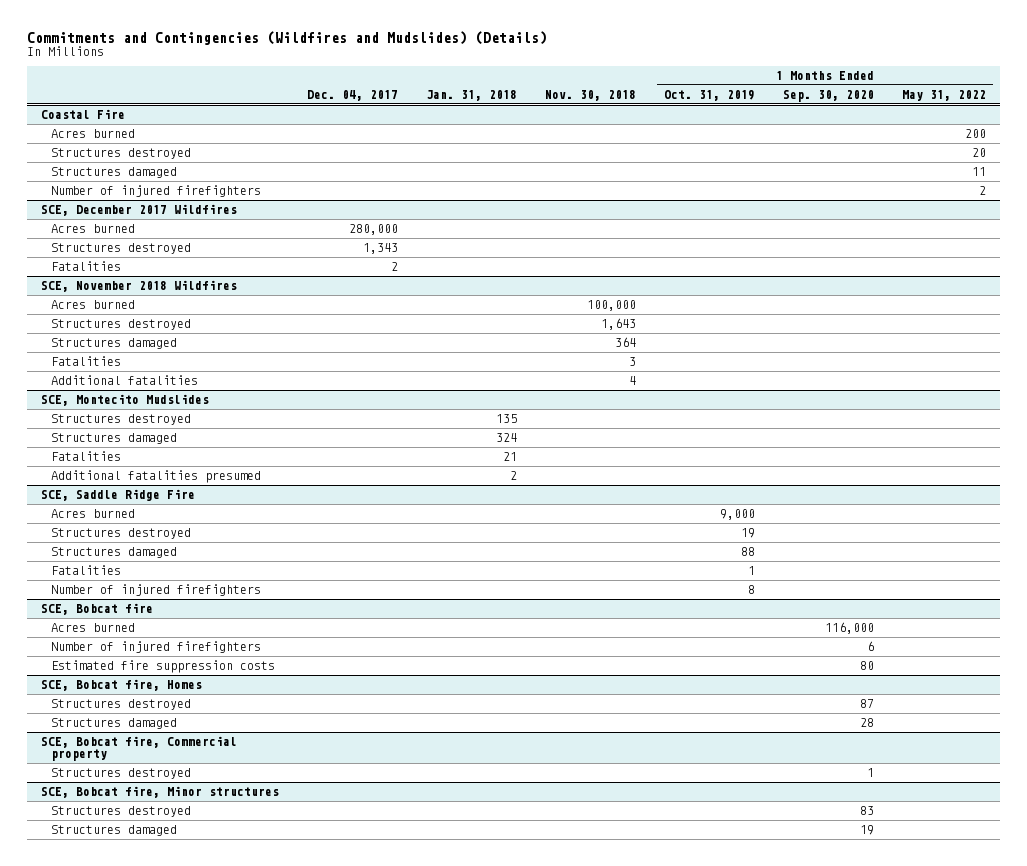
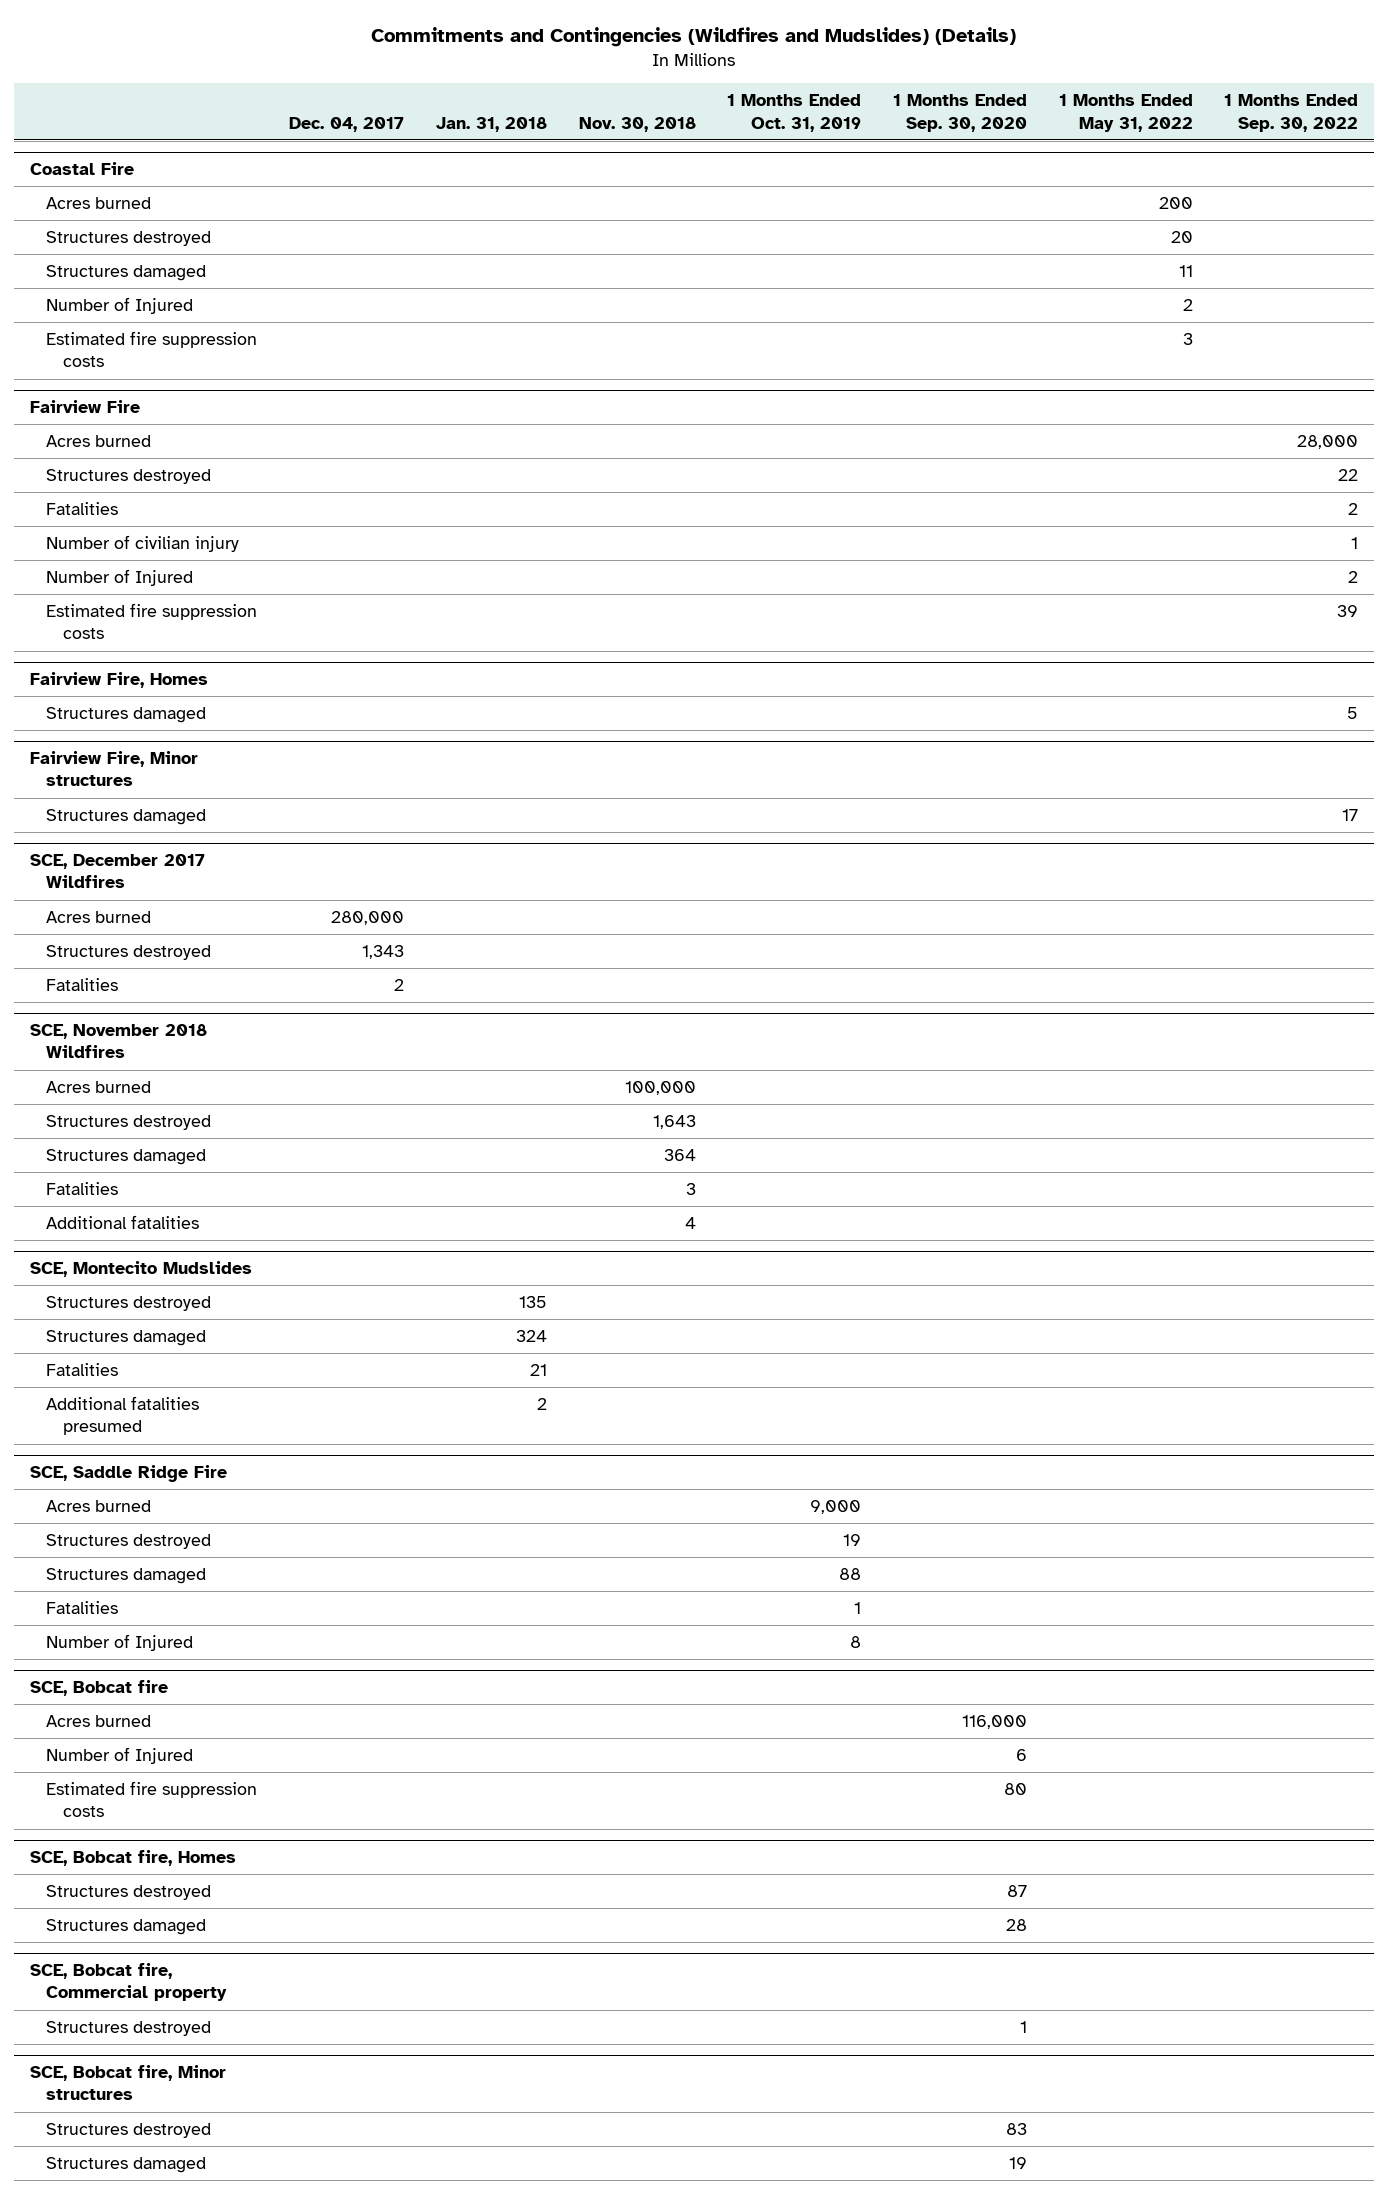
none -> [1224,94,1359,132] 1 Months Ended Sep. 30, 2022
[50,185,261,198] Number of injured firefighters -> [46,297,194,315] Number of Injured
none -> [46,331,258,368] Estimated fire suppression costs
none -> [30,400,141,414] Fairview Fire
none -> [46,435,152,448] Acres burned
none -> [46,469,212,485] Structures destroyed
none -> [46,502,119,516] Fatalities
none -> [46,535,240,553] Number of civilian injury
none -> [46,569,194,587] Number of Injured
none -> [46,603,258,640] Estimated fire suppression costs
none -> [30,672,209,689] Fairview Fire, Homes
none -> [46,707,207,724] Structures damaged
none -> [30,751,199,787] Fairview Fire, Minor structures
none -> [46,809,207,826] Structures damaged
[50,584,261,597] Number of injured firefighters -> [46,1634,194,1652] Number of Injured
[50,641,261,654] Number of injured firefighters -> [46,1747,194,1765] Number of Injured

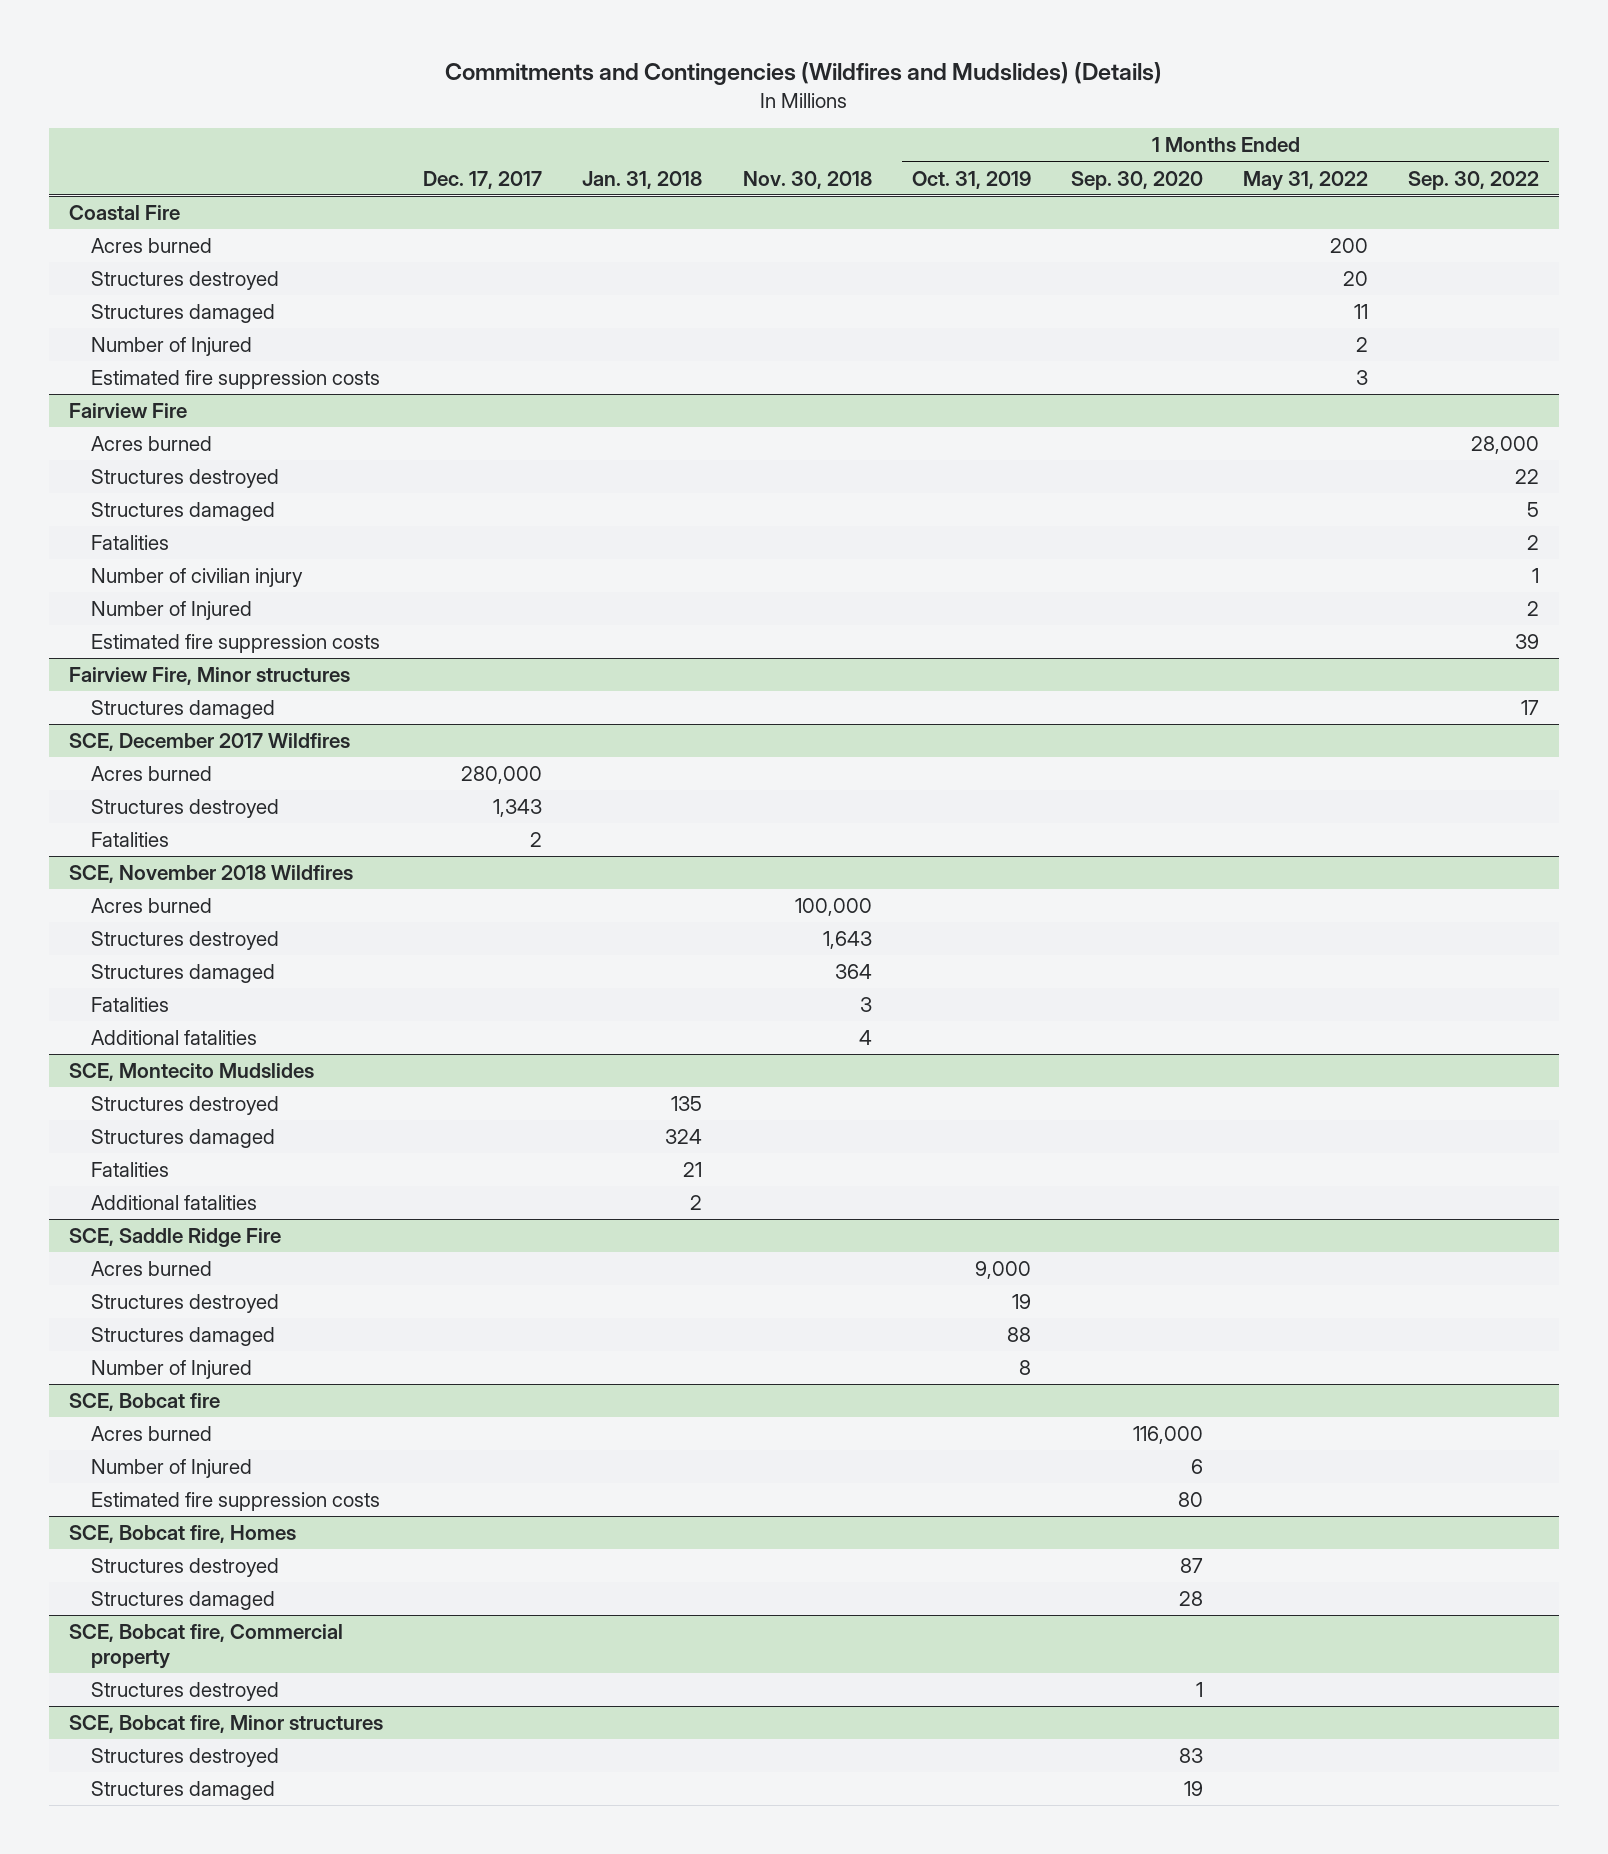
[289,116,405,132] Dec. 04, 2017 -> none
none -> [423,170,543,189] Dec. 17, 2017
none -> [91,502,276,522] Structures damaged
[30,672,209,689] Fairview Fire, Homes -> none
[46,707,207,724] Structures damaged -> none
[46,1396,200,1436] Additional fatalities presumed -> [91,1195,258,1211] Additional fatalities
[46,1601,119,1615] Fatalities -> none

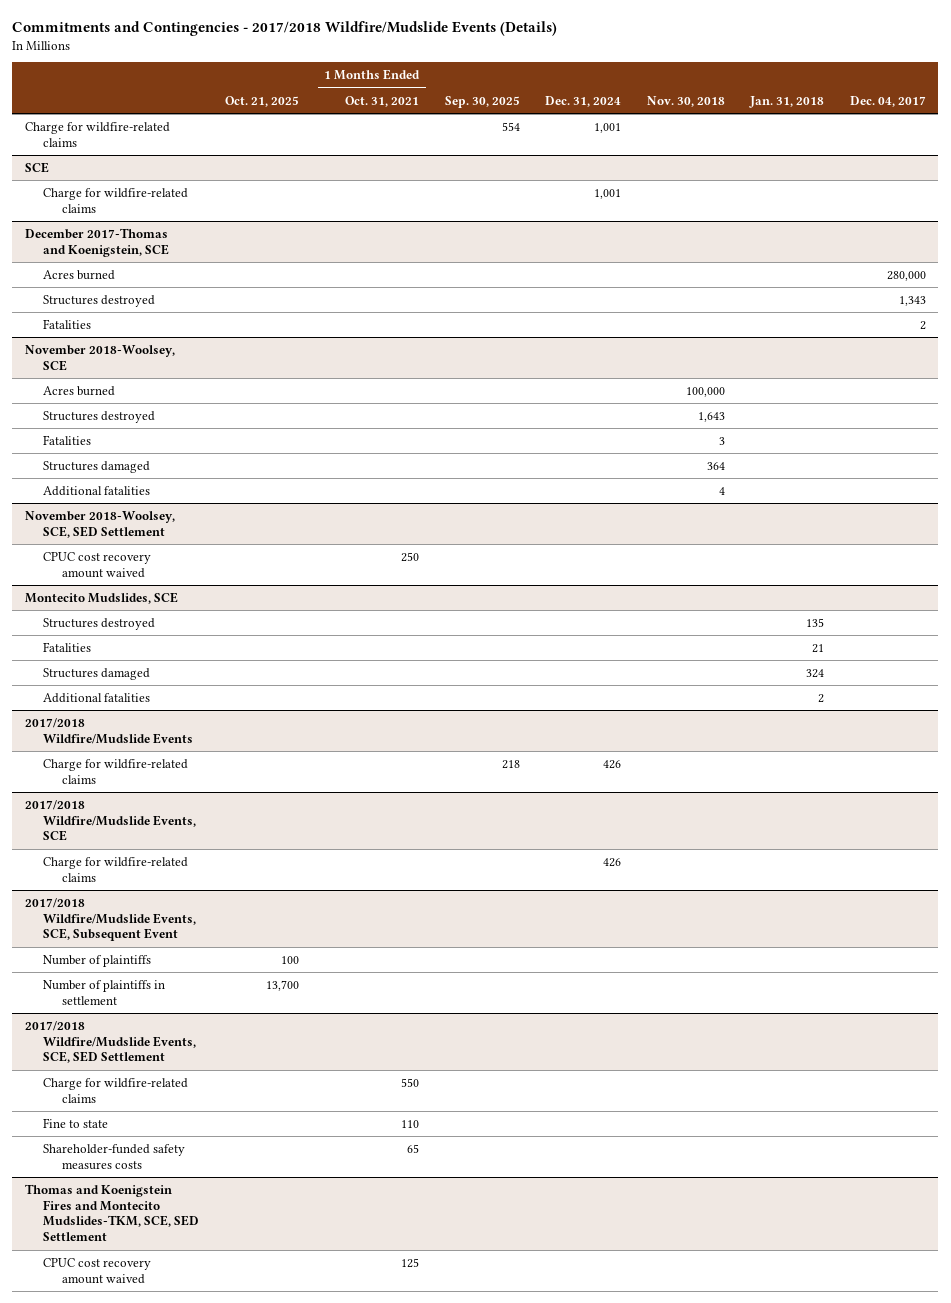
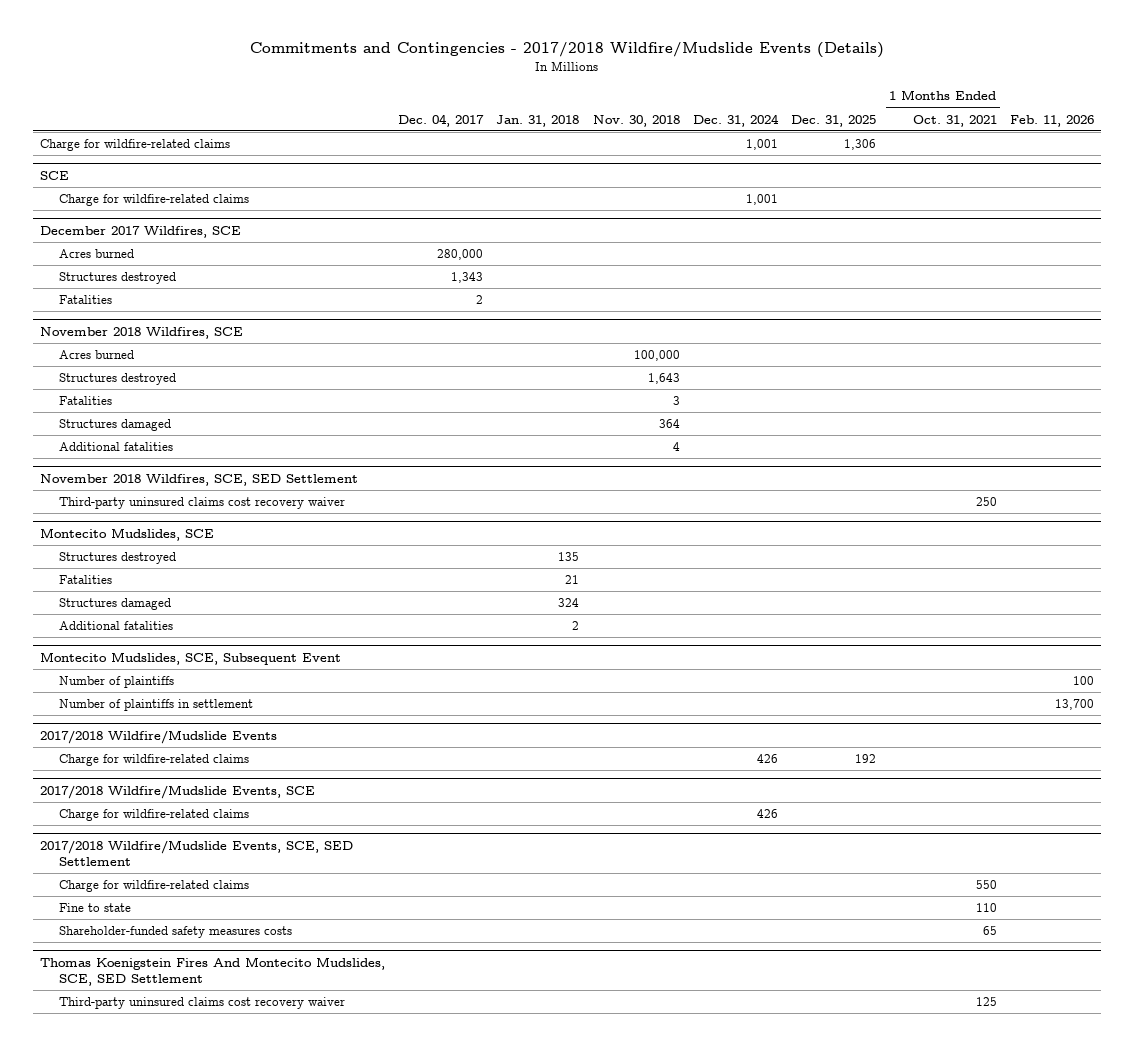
[224,95,299,107] Oct. 21, 2025 -> none
[444,95,520,108] Sep. 30, 2025 -> none
none -> [791,114,877,127] Dec. 31, 2025
none -> [1010,114,1095,127] Feb. 11, 2026
[25,227,170,257] December 2017-Thomas and Koenigstein, SCE -> [39,225,241,238] December 2017 Wildfires, SCE
[25,344,176,371] November 2018-Woolsey, SCE -> [39,326,243,339] November 2018 Wildfires, SCE
[43,551,152,578] CPUC cost recovery amount waived -> none
[25,510,176,538] November 2018-Woolsey, SCE, SED Settlement -> [39,473,358,486] November 2018 Wildfires, SCE, SED Settlement
none -> [59,497,346,510] Third-party uninsured claims cost recovery waiver
none -> [39,651,341,665] Montecito Mudslides, SCE, Subsequent Event
none -> [59,676,175,689] Number of plaintiffs
none -> [59,699,254,712] Number of plaintiffs in settlement
[25,897,197,942] 2017/2018 Wildfire/Mudslide Events, SCE, Subsequent Event -> none
[43,954,152,967] Number of plaintiffs -> none
[43,979,166,1005] Number of plaintiffs in settlement -> none
[25,1183,200,1241] Thomas and Koenigstein Fires and Montecito Mudslides-TKM, SCE, SED Settlement -> [39,956,385,987] Thomas Koenigstein Fires And Montecito Mudslides, SCE, SED Settlement
[43,1257,152,1284] CPUC cost recovery amount waived -> [59,997,346,1010] Third-party uninsured claims cost recovery waiver

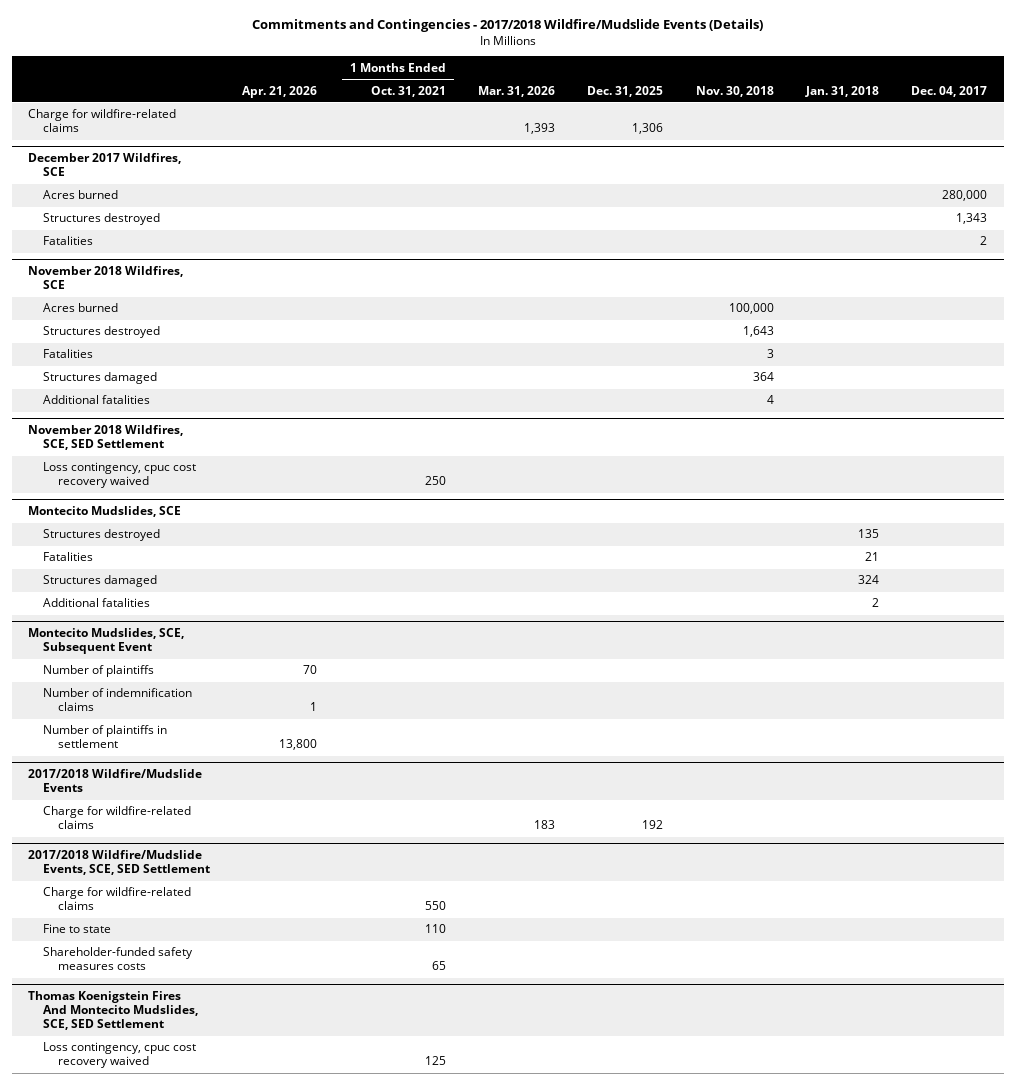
[693,113,780,127] Dec. 31, 2024 -> none
[1010,114,1095,127] Feb. 11, 2026 -> none
none -> [242,85,318,98] Apr. 21, 2026
none -> [478,85,556,97] Mar. 31, 2026
[39,170,69,180] SCE -> none
[59,194,250,207] Charge for wildfire-related claims -> none
[59,497,346,510] Third-party uninsured claims cost recovery waiver -> [43,462,197,489] Loss contingency, cpuc cost recovery waived
none -> [43,688,193,712] Number of indemnification claims
[39,784,315,799] 2017/2018 Wildfire/Mudslide Events, SCE -> none
[59,809,250,822] Charge for wildfire-related claims -> none
[59,997,346,1010] Third-party uninsured claims cost recovery waiver -> [43,1042,197,1069] Loss contingency, cpuc cost recovery waived

